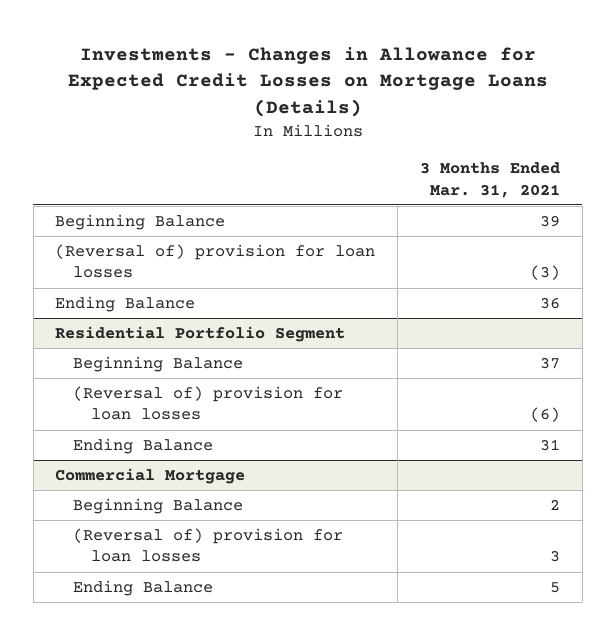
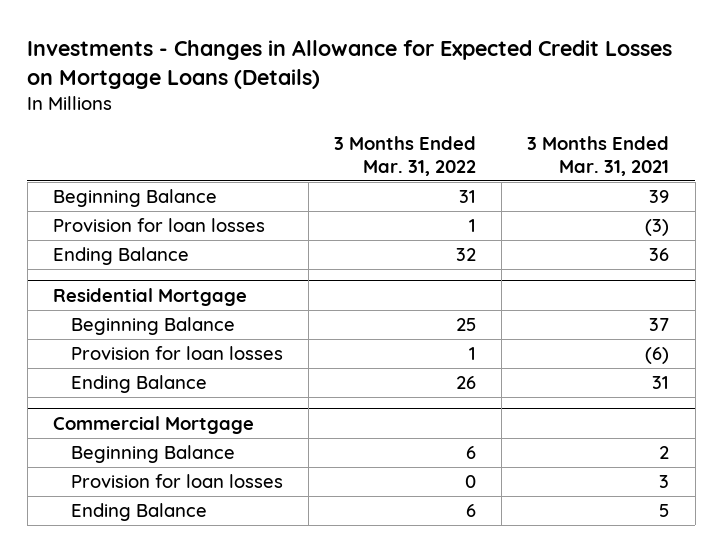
none -> [334,135,477,176] 3 Months Ended Mar. 31, 2022
[55,243,376,279] (Reversal of) provision for loan losses -> [52,218,265,233] Provision for loan losses
[55,325,346,342] Residential Portfolio Segment -> [52,287,247,306] Residential Mortgage
[73,385,344,421] (Reversal of) provision for loan losses -> [70,346,283,361] Provision for loan losses
[73,527,344,563] (Reversal of) provision for loan losses -> [70,474,283,489] Provision for loan losses

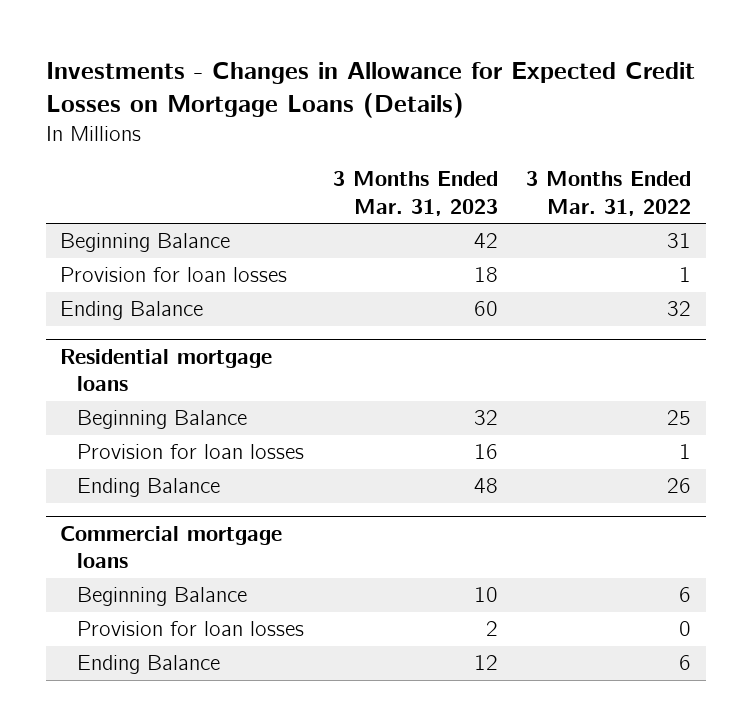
[527,135,670,176] 3 Months Ended Mar. 31, 2021 -> none
none -> [332,171,498,216] 3 Months Ended Mar. 31, 2023
[52,287,247,306] Residential Mortgage -> [60,348,273,392] Residential mortgage loans
[52,415,254,434] Commercial Mortgage -> [60,525,283,569] Commercial mortgage loans

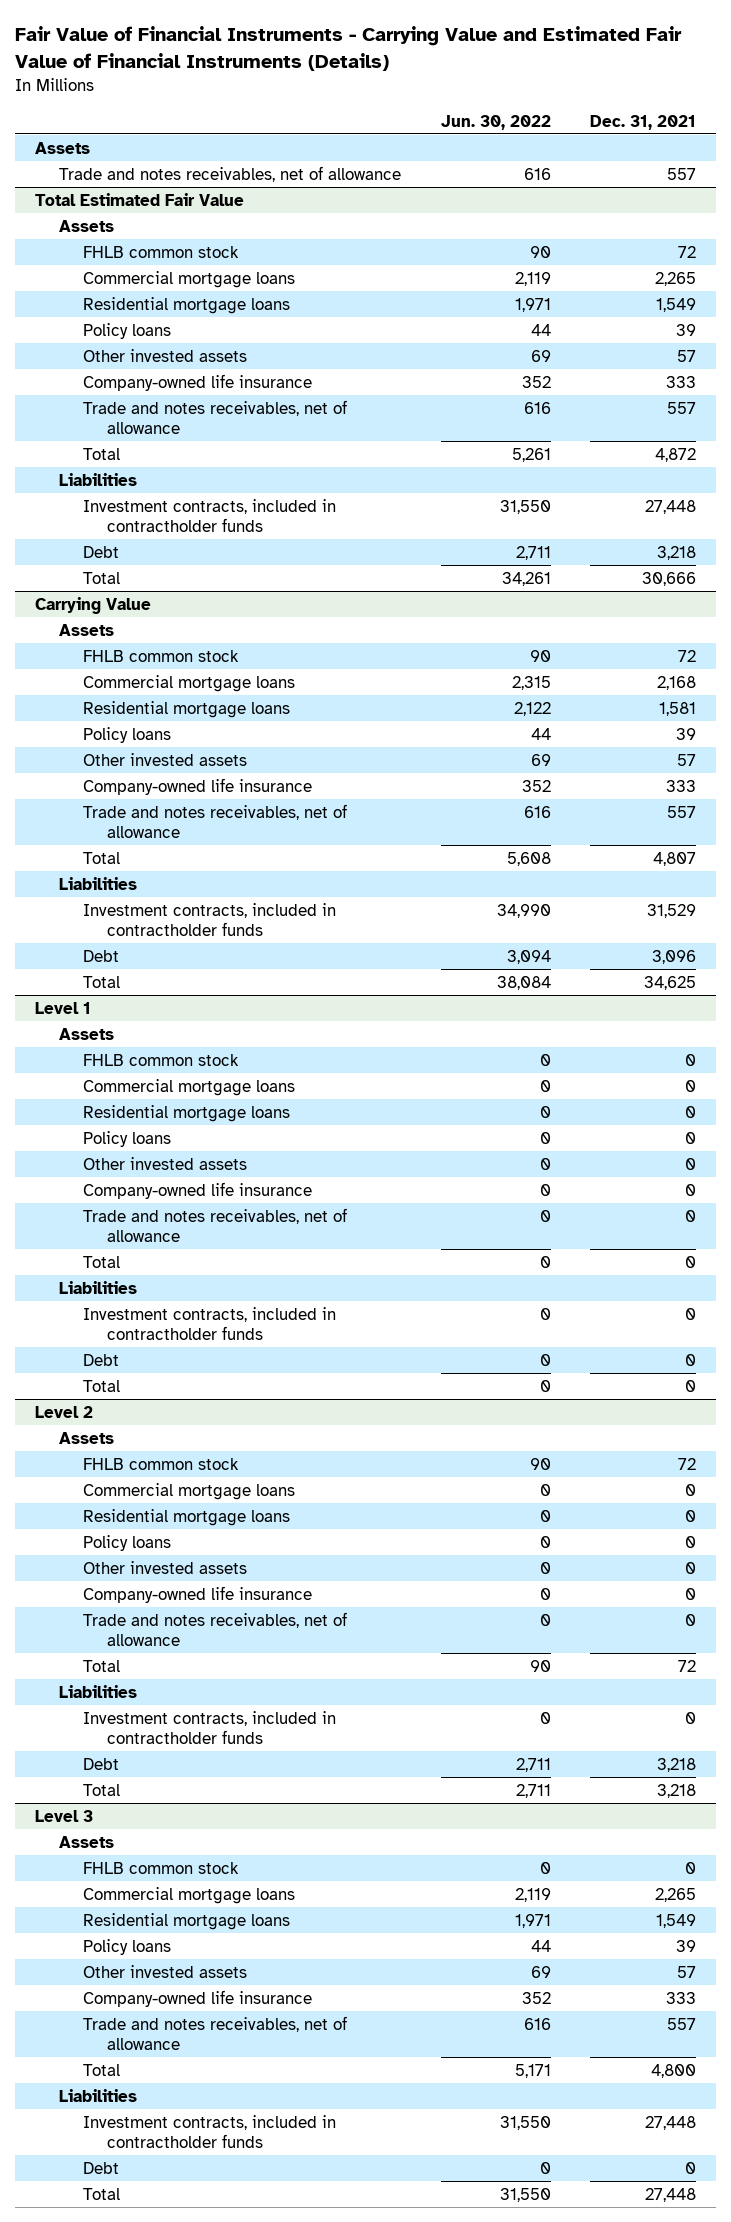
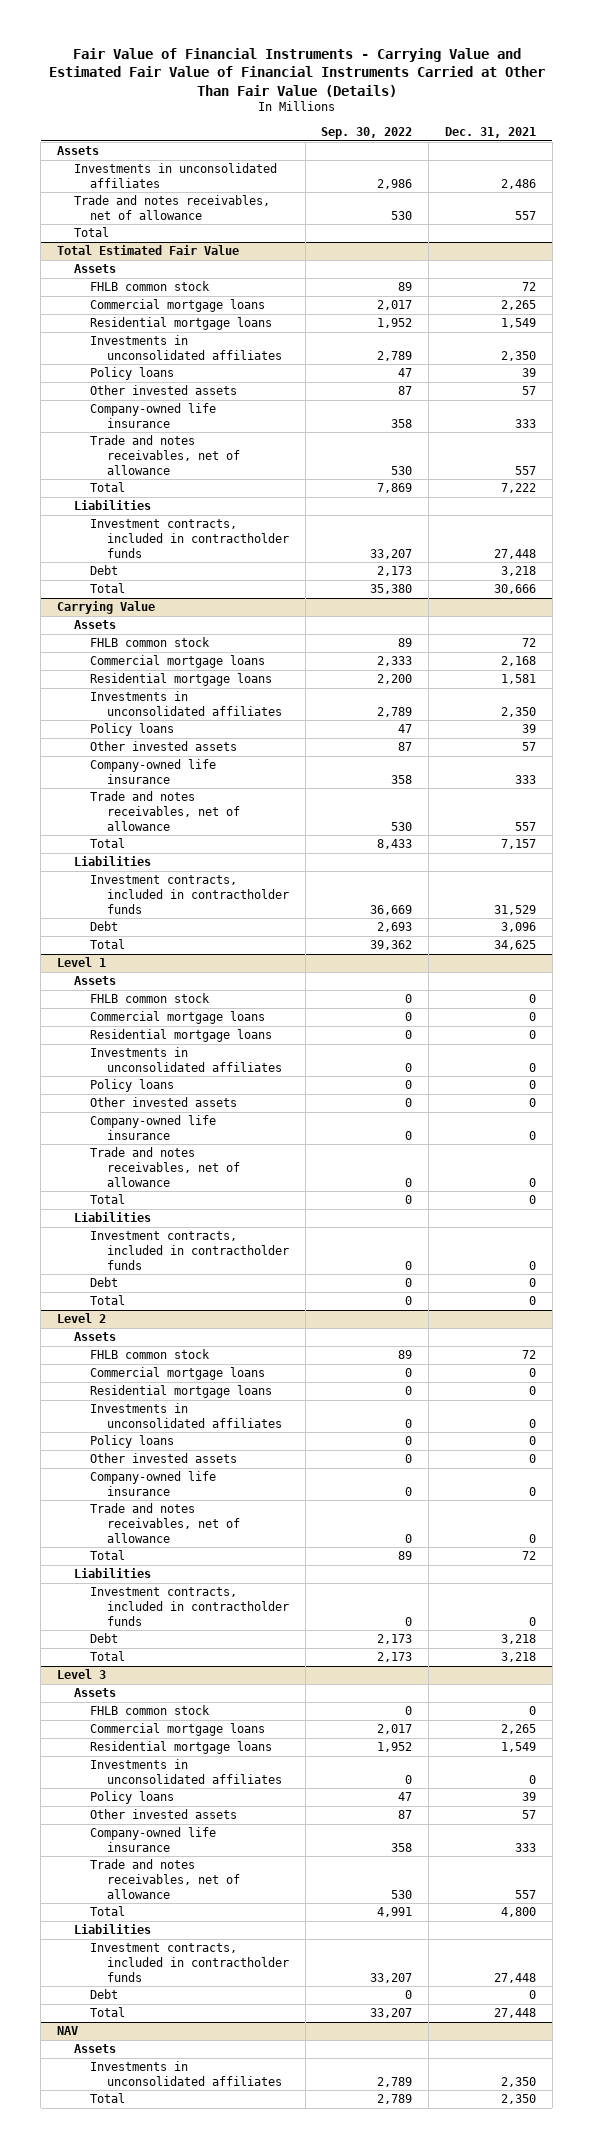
[14,26,682,71] Fair Value of Financial Instruments - Carrying Value and Estimated Fair Value of Financial Instruments (Details) -> [48,47,545,97] Fair Value of Financial Instruments - Carrying Value and Estimated Fair Value of Financial Instruments Carried at Other Than Fair Value (Details)
[440,114,551,130] Jun. 30, 2022 -> none
none -> [321,127,413,140] Sep. 30, 2022
none -> [73,163,277,188] Investments in unconsolidated affiliates
none -> [73,227,109,238] Total
none -> [90,335,282,360] Investments in unconsolidated affiliates
[655,447,697,462] 4,872 -> [501,483,537,494] 7,222
none -> [90,691,282,716] Investments in unconsolidated affiliates
[653,851,697,866] 4,807 -> [501,839,537,850] 7,157
none -> [90,1047,282,1072] Investments in unconsolidated affiliates
none -> [90,1403,282,1428] Investments in unconsolidated affiliates
none -> [90,1759,282,1784] Investments in unconsolidated affiliates
none -> [56,2026,78,2036] NAV
none -> [73,2044,116,2054] Assets
none -> [90,2061,282,2086] Investments in unconsolidated affiliates
none -> [90,2093,126,2104] Total

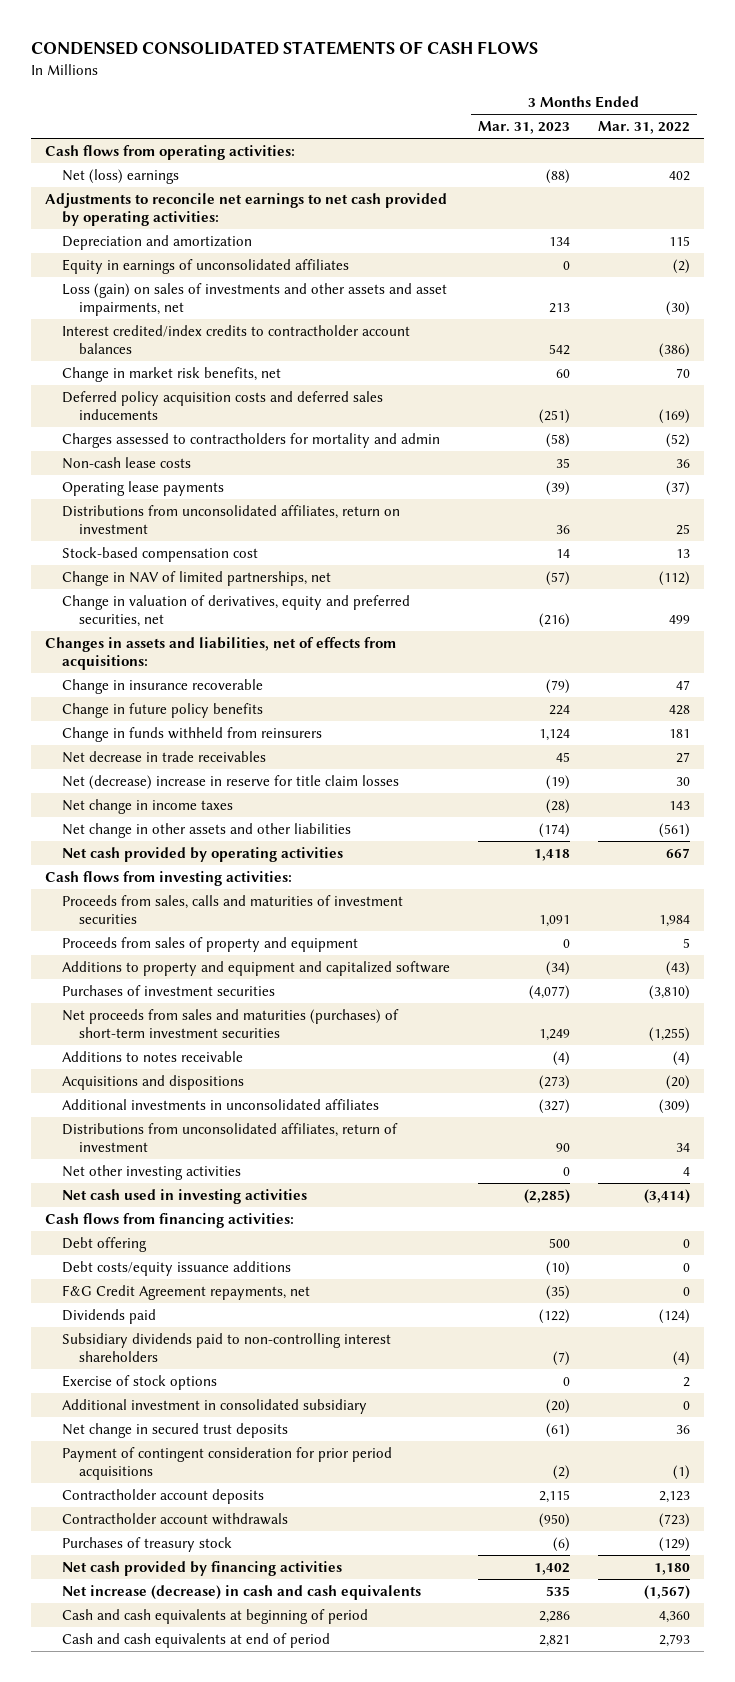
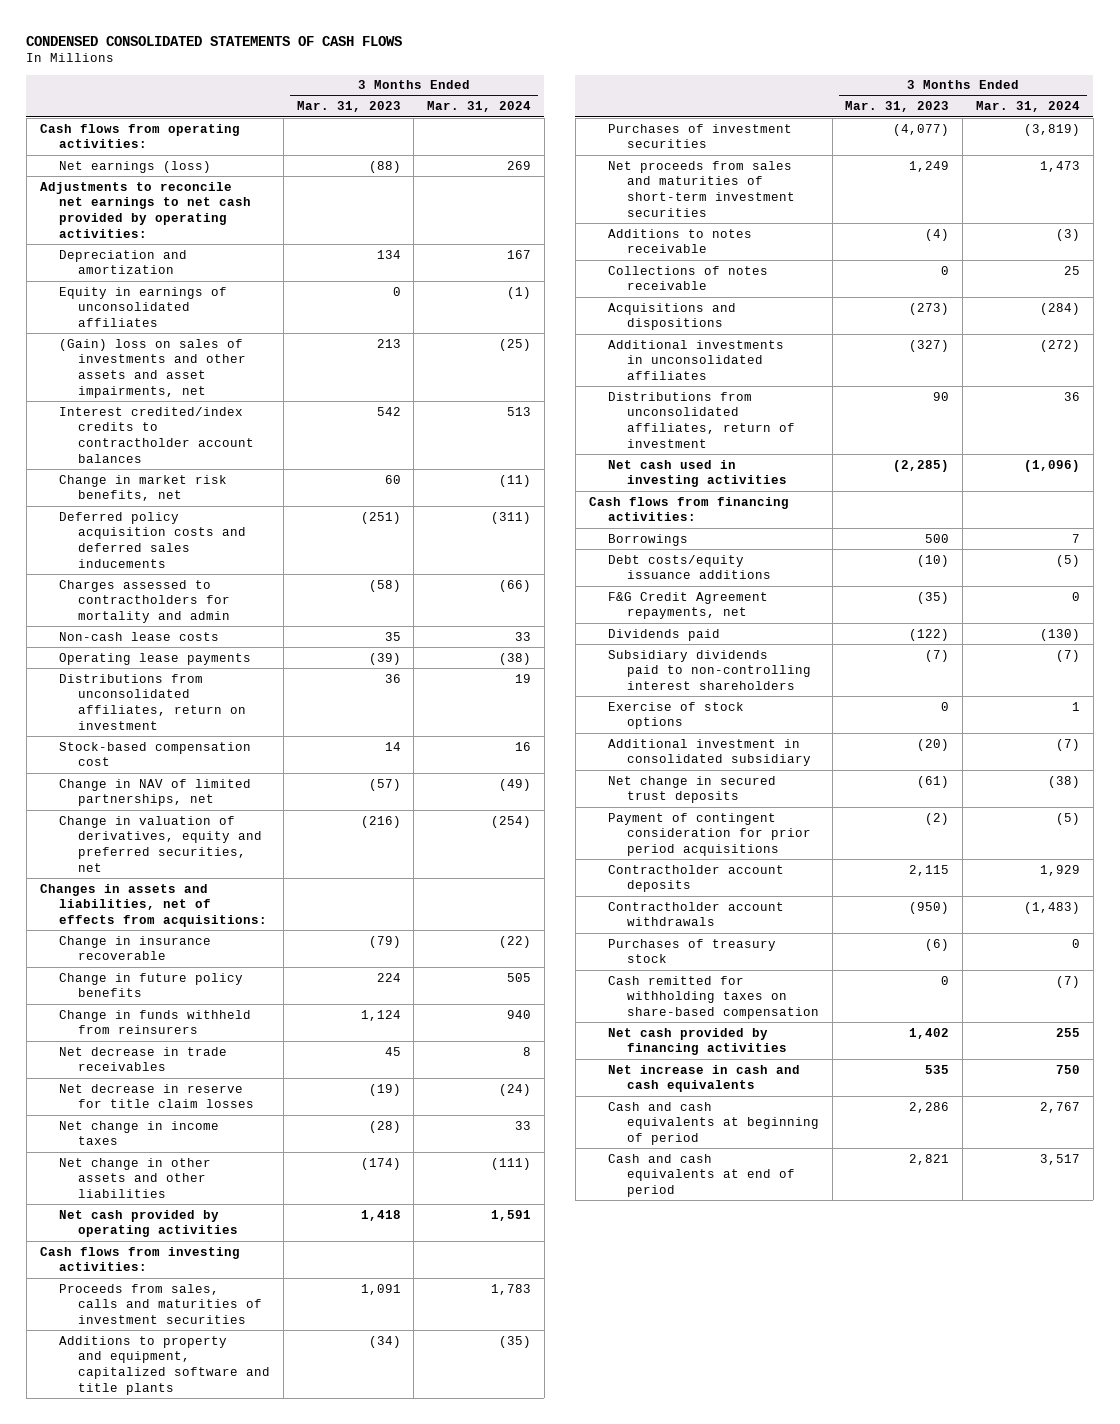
[597,121,690,135] Mar. 31, 2022 -> none
none -> [427,101,532,113] Mar. 31, 2024
[62,169,180,185] Net (loss) earnings -> [58,160,211,173] Net earnings (loss)
[62,283,448,317] Loss (gain) on sales of investments and other assets and asset impairments, net -> [58,338,246,398] (Gain) loss on sales of investments and other assets and asset impairments, net
[62,775,400,791] Net (decrease) increase in reserve for title claim losses -> [58,1083,254,1109] Net decrease in reserve for title claim losses
[62,937,359,953] Proceeds from sales of property and equipment -> none
[62,961,451,977] Additions to property and equipment and capitalized software -> [58,1335,270,1395] Additions to property and equipment, capitalized software and title plants
[62,1009,400,1039] Net proceeds from sales and maturities (purchases) of short-term investment securities -> [607,160,795,217] Net proceeds from sales and maturities of short-term investment securities
none -> [607,265,768,291] Collections of notes receivable
[62,1165,242,1181] Net other investing activities -> none
[62,1237,148,1253] Debt offering -> none
none -> [607,533,688,546] Borrowings
none -> [607,975,819,1019] Cash remitted for withholding taxes on share-based compensation
[62,1585,422,1601] Net increase (decrease) in cash and cash equivalents -> [607,1064,800,1093] Net increase in cash and cash equivalents

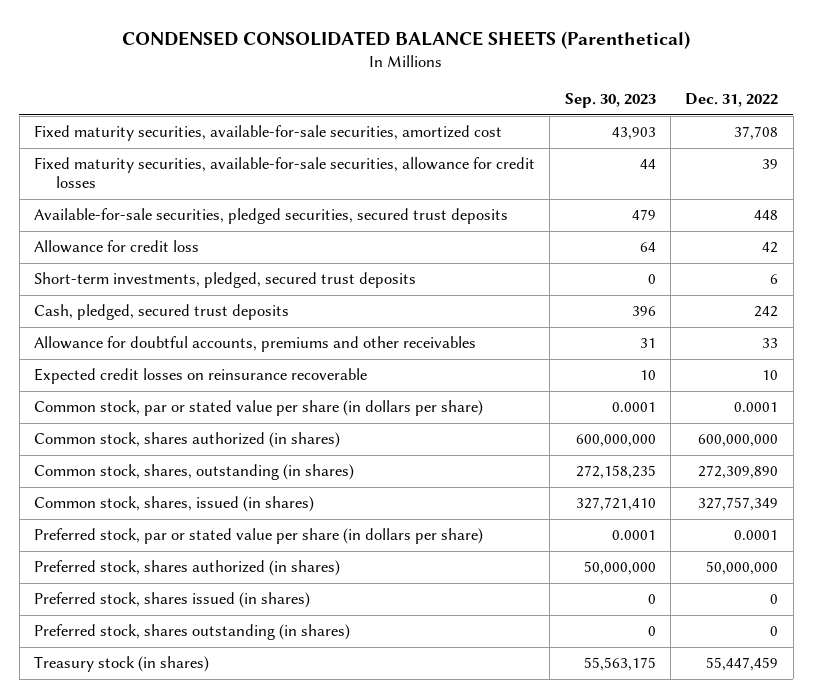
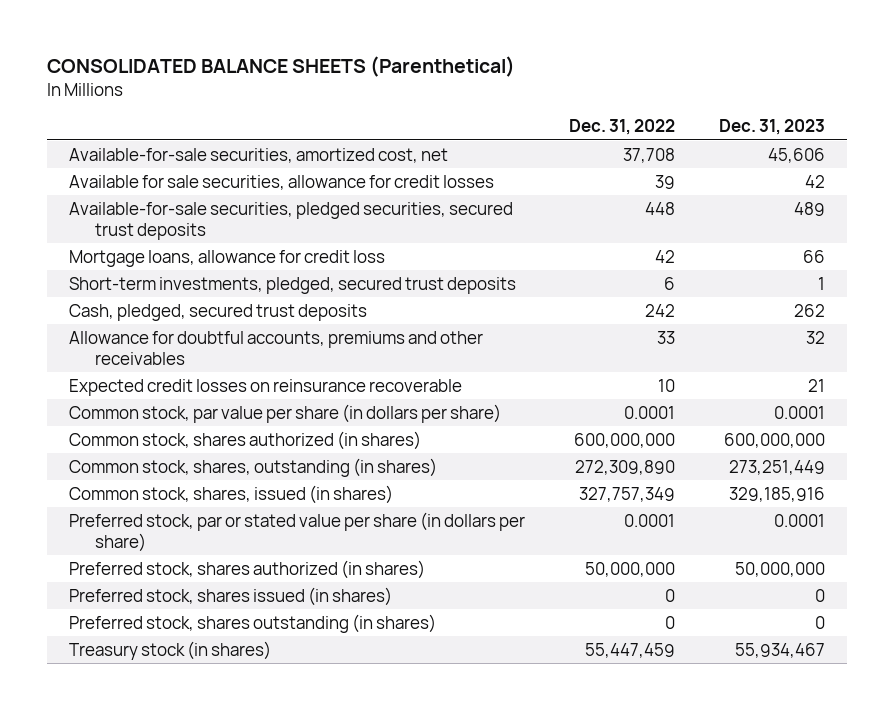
[122,30,691,49] CONDENSED CONSOLIDATED BALANCE SHEETS (Parenthetical) -> [46,55,515,77] CONSOLIDATED BALANCE SHEETS (Parenthetical)
[564,93,656,109] Sep. 30, 2023 -> none
none -> [718,119,825,136] Dec. 31, 2023
[34,125,503,142] Fixed maturity securities, available-for-sale securities, amortized cost -> [68,147,448,163] Available-for-sale securities, amortized cost, net
[34,157,536,189] Fixed maturity securities, available-for-sale securities, allowance for credit losses -> [68,174,494,190] Available for sale securities, allowance for credit losses
[34,240,200,254] Allowance for credit loss -> [68,249,385,267] Mortgage loans, allowance for credit loss
[34,400,484,417] Common stock, par or stated value per share (in dollars per share) -> [68,403,501,423] Common stock, par value per share (in dollars per share)

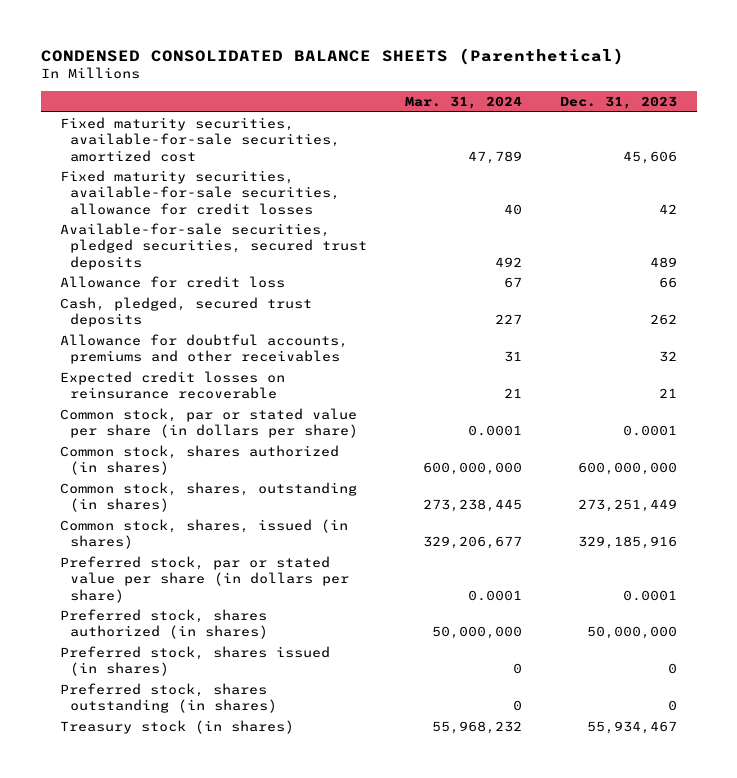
[46,55,515,77] CONSOLIDATED BALANCE SHEETS (Parenthetical) -> [40,47,624,65] CONDENSED CONSOLIDATED BALANCE SHEETS (Parenthetical)
[568,119,675,136] Dec. 31, 2022 -> none
none -> [405,96,523,110] Mar. 31, 2024
[68,147,448,163] Available-for-sale securities, amortized cost, net -> [59,116,340,162] Fixed maturity securities, available-for-sale securities, amortized cost
[68,174,494,190] Available for sale securities, allowance for credit losses -> [59,169,340,215] Fixed maturity securities, available-for-sale securities, allowance for credit losses
[68,276,516,294] Short-term investments, pledged, secured trust deposits -> none
[68,249,385,267] Mortgage loans, allowance for credit loss -> [59,275,285,288] Allowance for credit loss
[68,403,501,423] Common stock, par value per share (in dollars per share) -> [59,407,358,439] Common stock, par or stated value per share (in dollars per share)

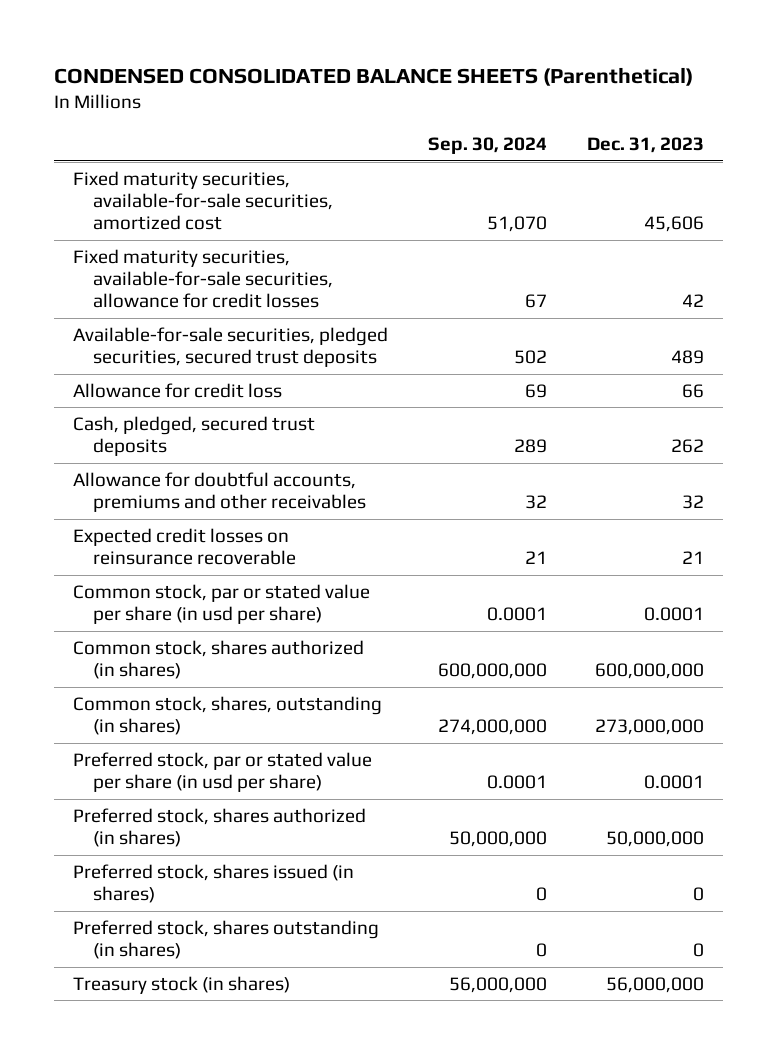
[405,96,523,110] Mar. 31, 2024 -> none
none -> [428,136,548,154] Sep. 30, 2024
[59,407,358,439] Common stock, par or stated value per share (in dollars per share) -> [73,583,371,624] Common stock, par or stated value per share (in usd per share)
[59,518,348,550] Common stock, shares, issued (in shares) -> none
[578,499,678,513] 273,251,449 -> [594,718,704,735] 273,000,000
[59,555,349,603] Preferred stock, par or stated value per share (in dollars per share) -> [73,751,373,792] Preferred stock, par or stated value per share (in usd per share)
[587,720,678,734] 55,934,467 -> [605,976,704,993] 56,000,000

